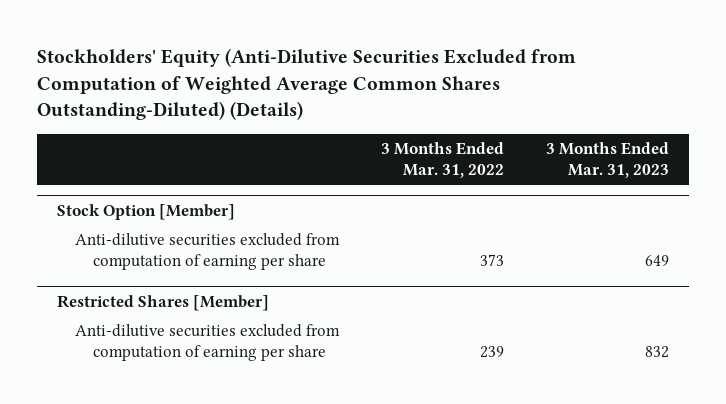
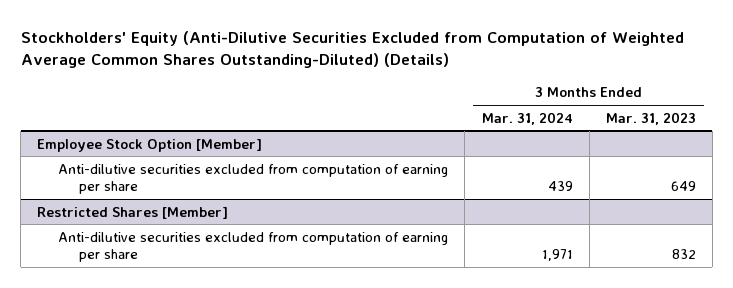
[380,141,504,178] 3 Months Ended Mar. 31, 2022 -> none
none -> [481,111,573,125] Mar. 31, 2024
[57,203,236,220] Stock Option [Member] -> [37,138,263,152] Employee Stock Option [Member]

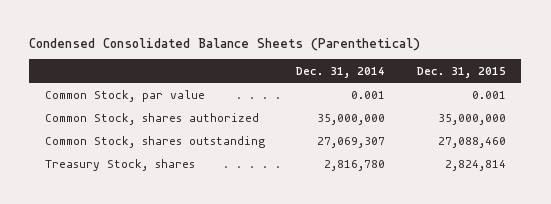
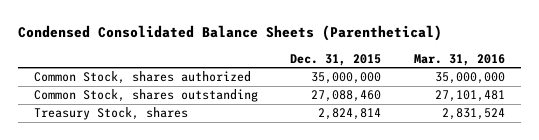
[296,66,386,78] Dec. 31, 2014 -> none
none -> [413,53,505,66] Mar. 31, 2016
[45,89,206,102] Common Stock, par value -> none

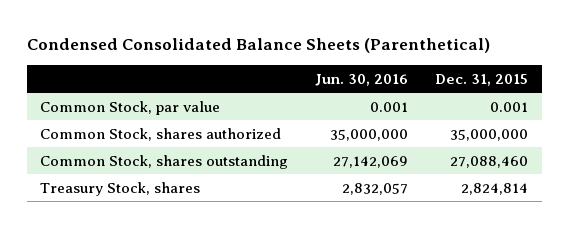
[413,53,505,66] Mar. 31, 2016 -> none
none -> [315,73,409,86] Jun. 30, 2016
none -> [40,100,221,115] Common Stock, par value

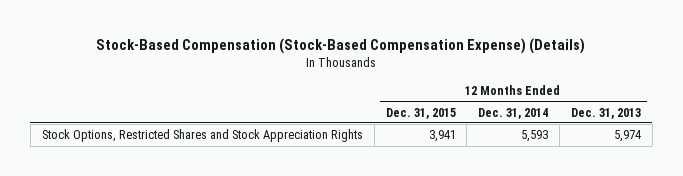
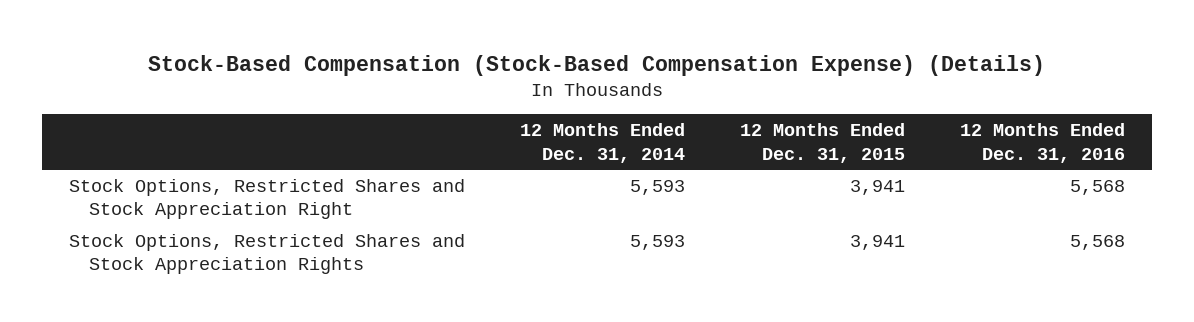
[571,107,642,119] Dec. 31, 2013 -> none
none -> [959,122,1125,163] 12 Months Ended Dec. 31, 2016
none -> [69,178,466,220] Stock Options, Restricted Shares and Stock Appreciation Right

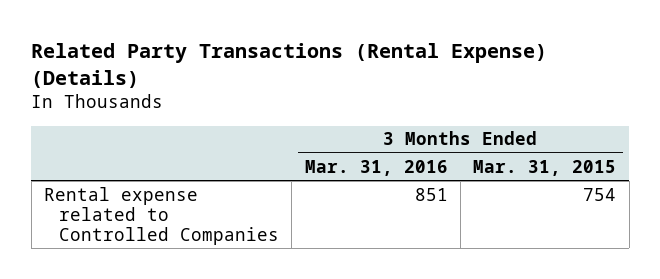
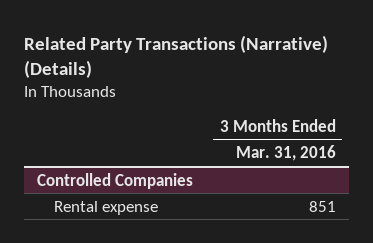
[31,43,548,88] Related Party Transactions (Rental Expense) (Details) -> [24,34,329,78] Related Party Transactions (Narrative) (Details)
[473,159,617,176] Mar. 31, 2015 -> none
none -> [37,172,194,189] Controlled Companies
[43,186,280,245] Rental expense related to Controlled Companies -> [54,200,159,215] Rental expense

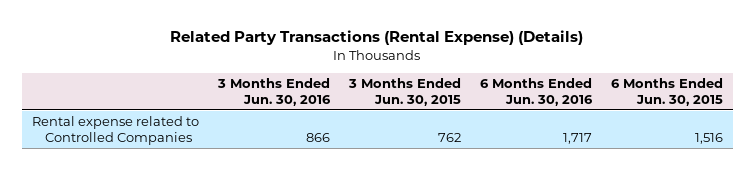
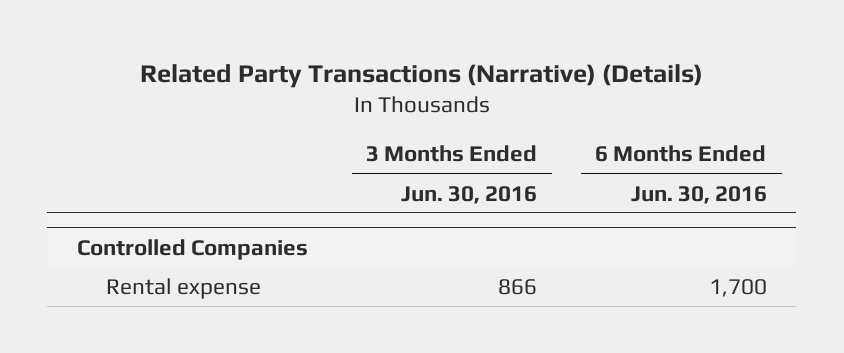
[170,30,584,46] Related Party Transactions (Rental Expense) (Details) -> [139,64,703,89] Related Party Transactions (Narrative) (Details)
[347,77,461,106] 3 Months Ended Jun. 30, 2015 -> none
[610,77,723,106] 6 Months Ended Jun. 30, 2015 -> none
none -> [76,238,308,260] Controlled Companies
[31,115,199,145] Rental expense related to Controlled Companies -> [106,277,262,299] Rental expense
[562,132,592,144] 1,717 -> [708,278,767,297] 1,700

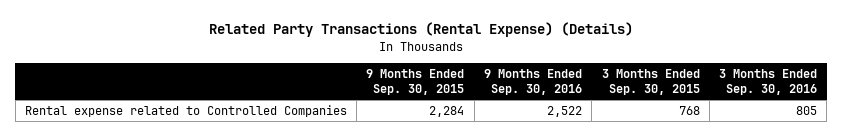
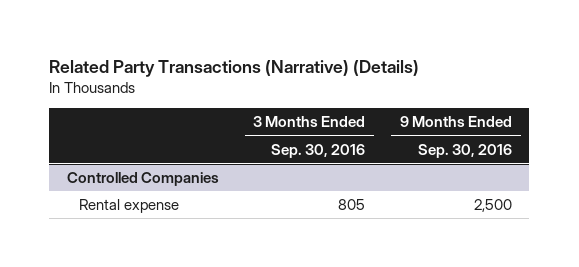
[209,22,634,38] Related Party Transactions (Rental Expense) (Details) -> [49,59,420,77] Related Party Transactions (Narrative) (Details)
[366,68,465,96] 9 Months Ended Sep. 30, 2015 -> none
[601,68,700,96] 3 Months Ended Sep. 30, 2015 -> none
none -> [66,172,219,187] Controlled Companies
[24,104,347,117] Rental expense related to Controlled Companies -> [79,199,180,214] Rental expense
[547,105,583,117] 2,522 -> [474,199,513,213] 2,500

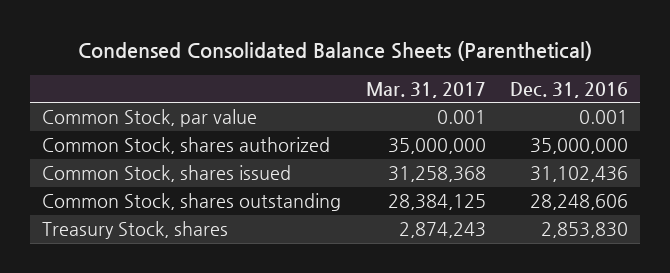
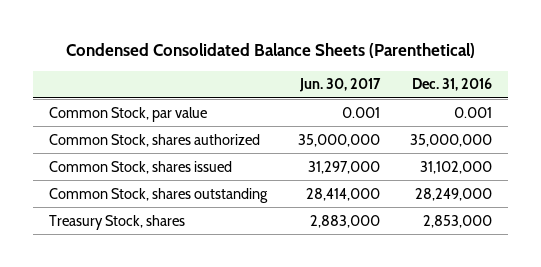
[365,81,486,98] Mar. 31, 2017 -> none
none -> [298,78,381,93] Jun. 30, 2017
[530,165,629,182] 31,102,436 -> [420,160,493,174] 31,102,000
[530,193,629,210] 28,248,606 -> [415,187,493,201] 28,249,000
[541,221,629,238] 2,853,830 -> [423,214,493,228] 2,853,000

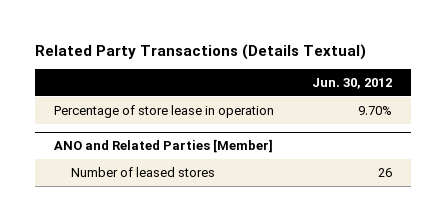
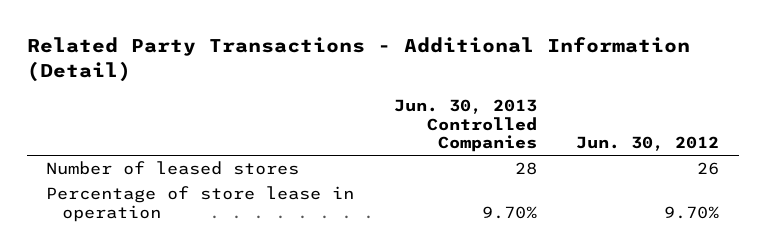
[35,43,367,60] Related Party Transactions (Details Textual) -> [26,36,690,82] Related Party Transactions - Additional Information (Detail)
none -> [393,99,537,153] Jun. 30, 2013 Controlled Companies
[54,139,274,154] ANO and Related Parties [Member] -> none
[54,105,275,119] Percentage of store lease in operation -> [46,186,355,223] Percentage of store lease in operation

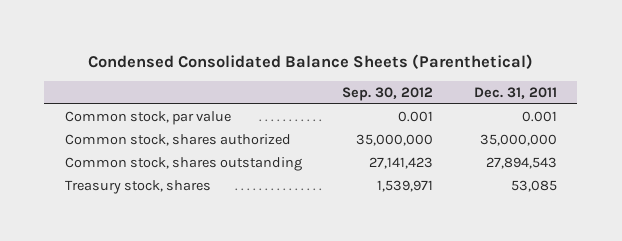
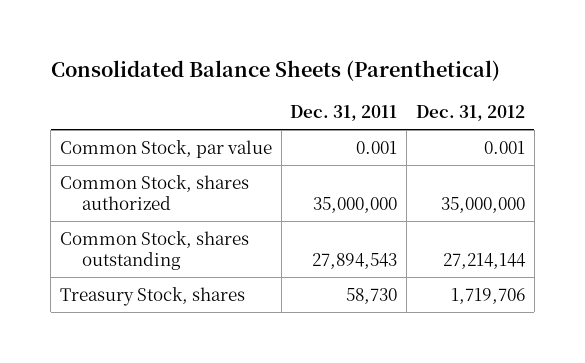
[87,53,533,69] Condensed Consolidated Balance Sheets (Parenthetical) -> [50,60,500,82] Consolidated Balance Sheets (Parenthetical)
[342,86,434,101] Sep. 30, 2012 -> none
none -> [415,105,525,122] Dec. 31, 2012
[64,110,231,125] Common stock, par value -> [59,139,272,158] Common Stock, par value
[64,133,291,146] Common stock, shares authorized -> [59,174,249,210] Common Stock, shares authorized
[64,156,302,171] Common stock, shares outstanding -> [59,230,249,270] Common Stock, shares outstanding
[64,179,211,194] Treasury stock, shares -> [59,286,245,306] Treasury Stock, shares
[510,179,557,192] 53,085 -> [346,287,398,304] 58,730

